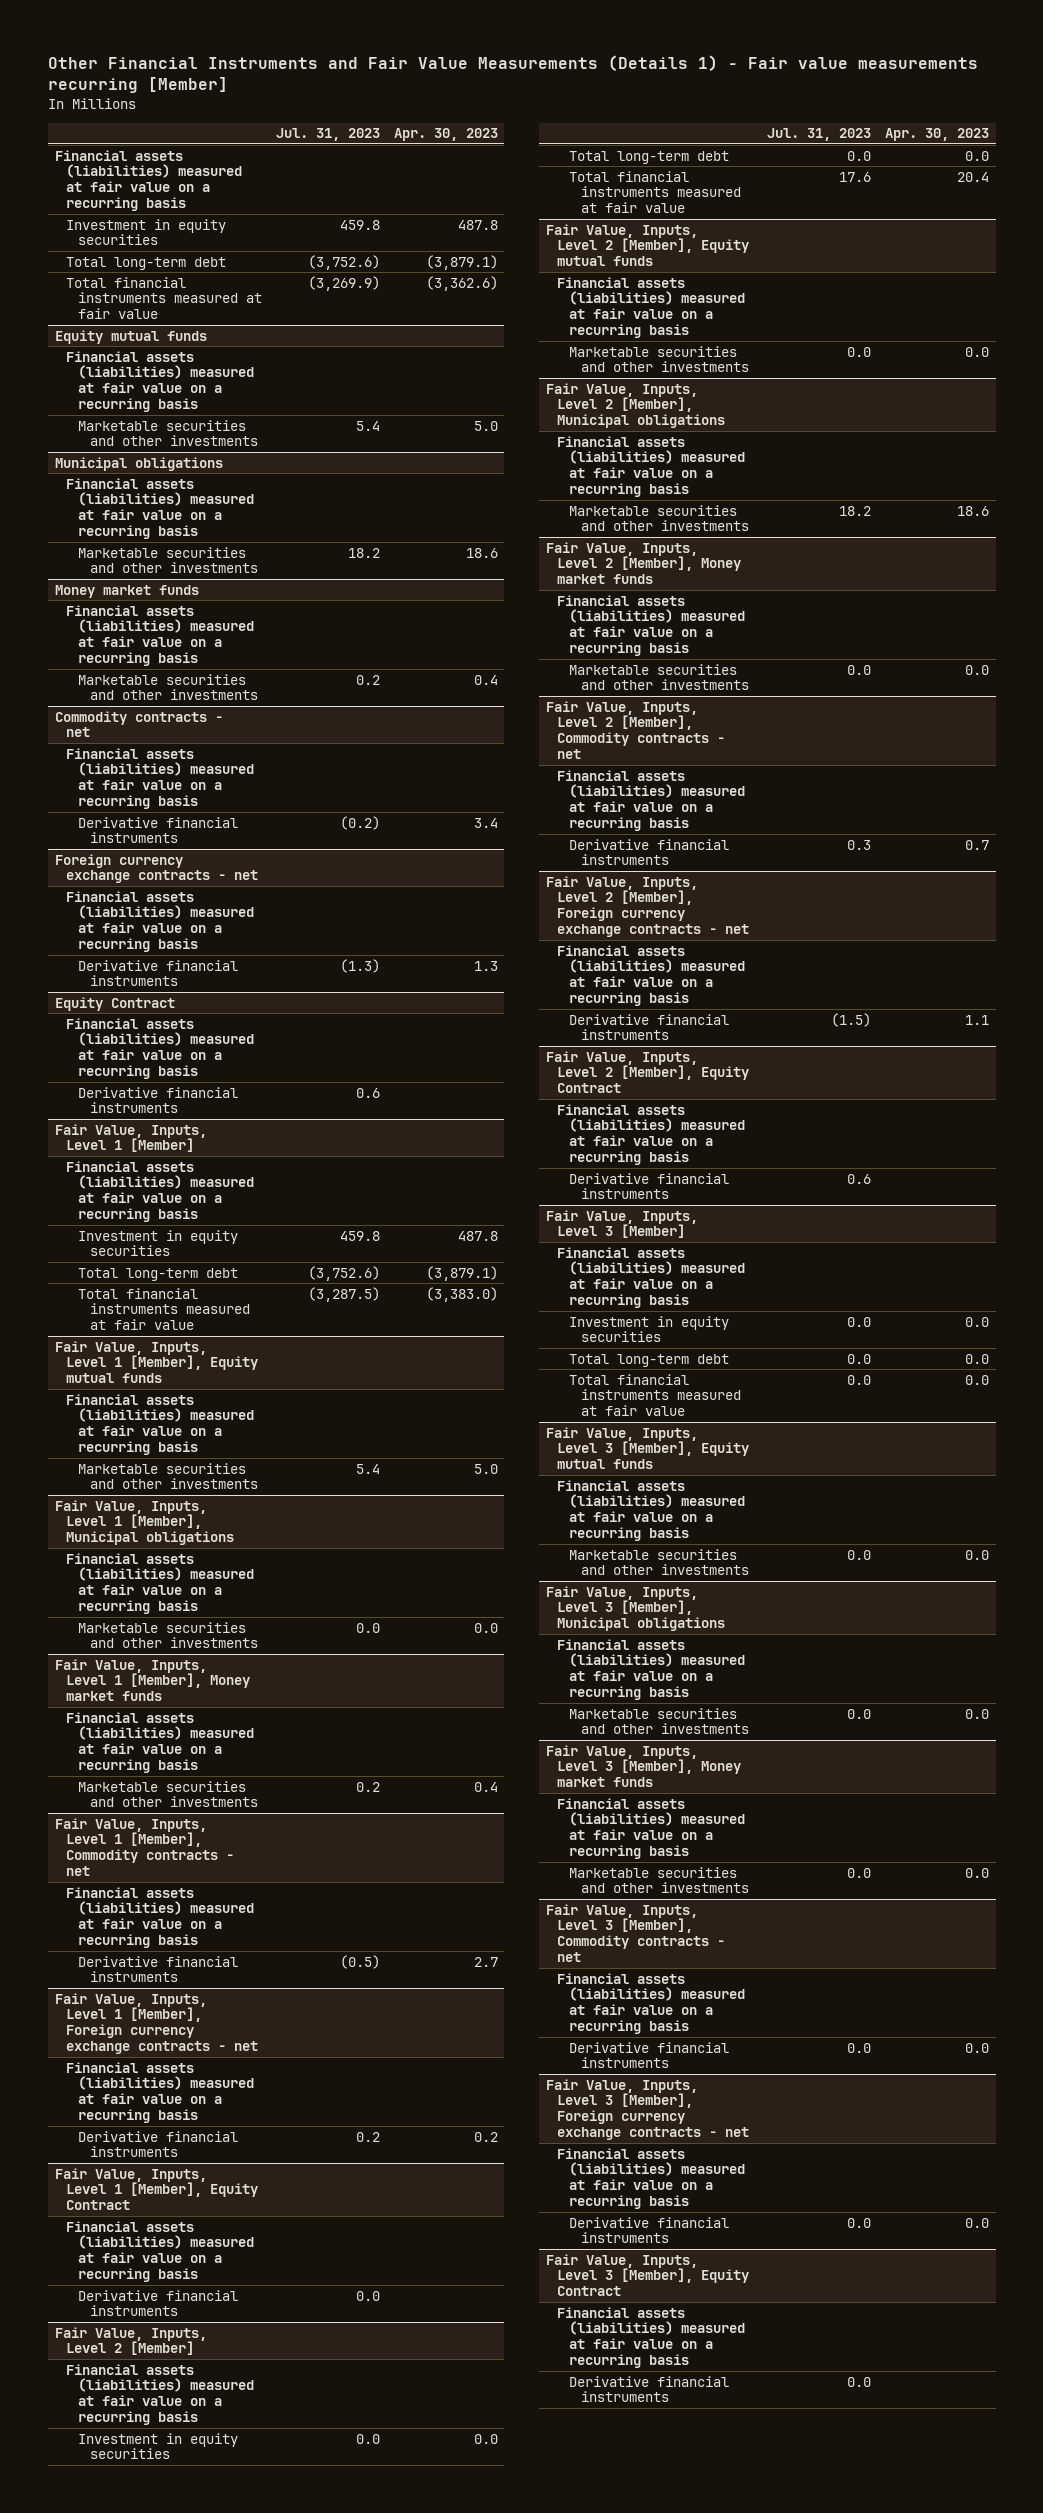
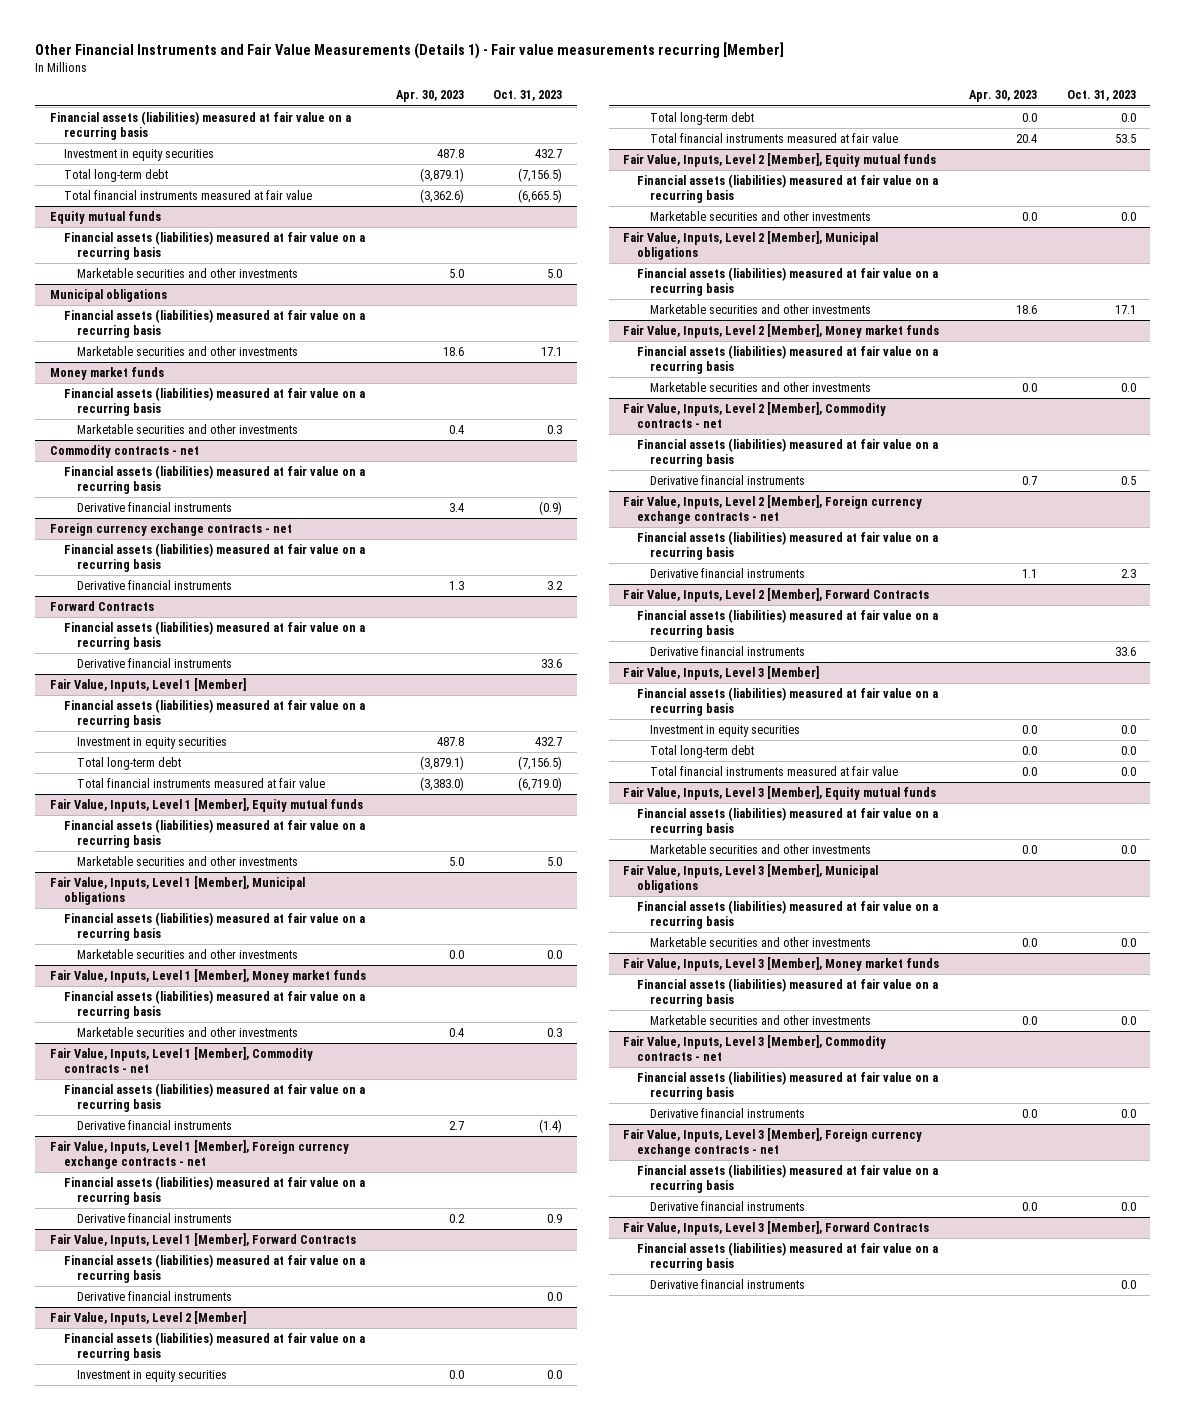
[275,128,380,142] Jul. 31, 2023 -> none
none -> [493,90,563,102] Oct. 31, 2023
[54,996,175,1011] Equity Contract -> [50,601,155,612] Forward Contracts
[54,2167,259,2211] Fair Value, Inputs, Level 1 [Member], Equity Contract -> [50,1233,357,1248] Fair Value, Inputs, Level 1 [Member], Forward Contracts
[545,1050,750,1094] Fair Value, Inputs, Level 2 [Member], Equity Contract -> [623,588,930,603] Fair Value, Inputs, Level 2 [Member], Forward Contracts
[545,2253,750,2297] Fair Value, Inputs, Level 3 [Member], Equity Contract -> [623,1221,930,1236] Fair Value, Inputs, Level 3 [Member], Forward Contracts

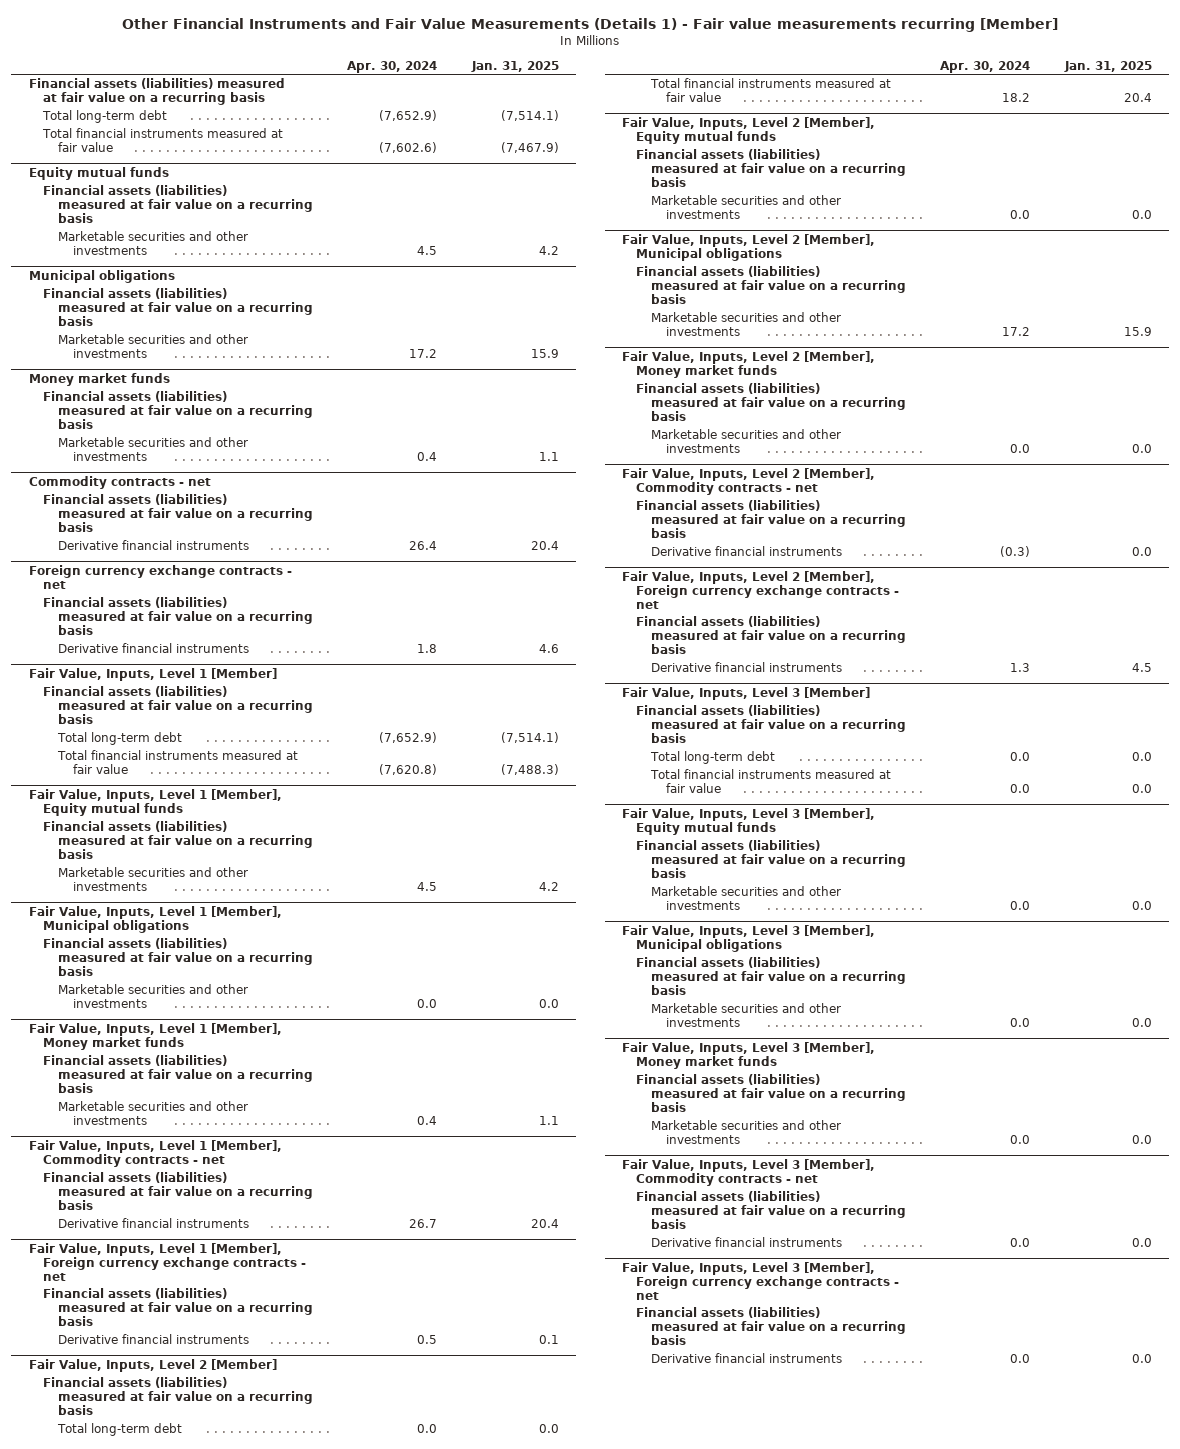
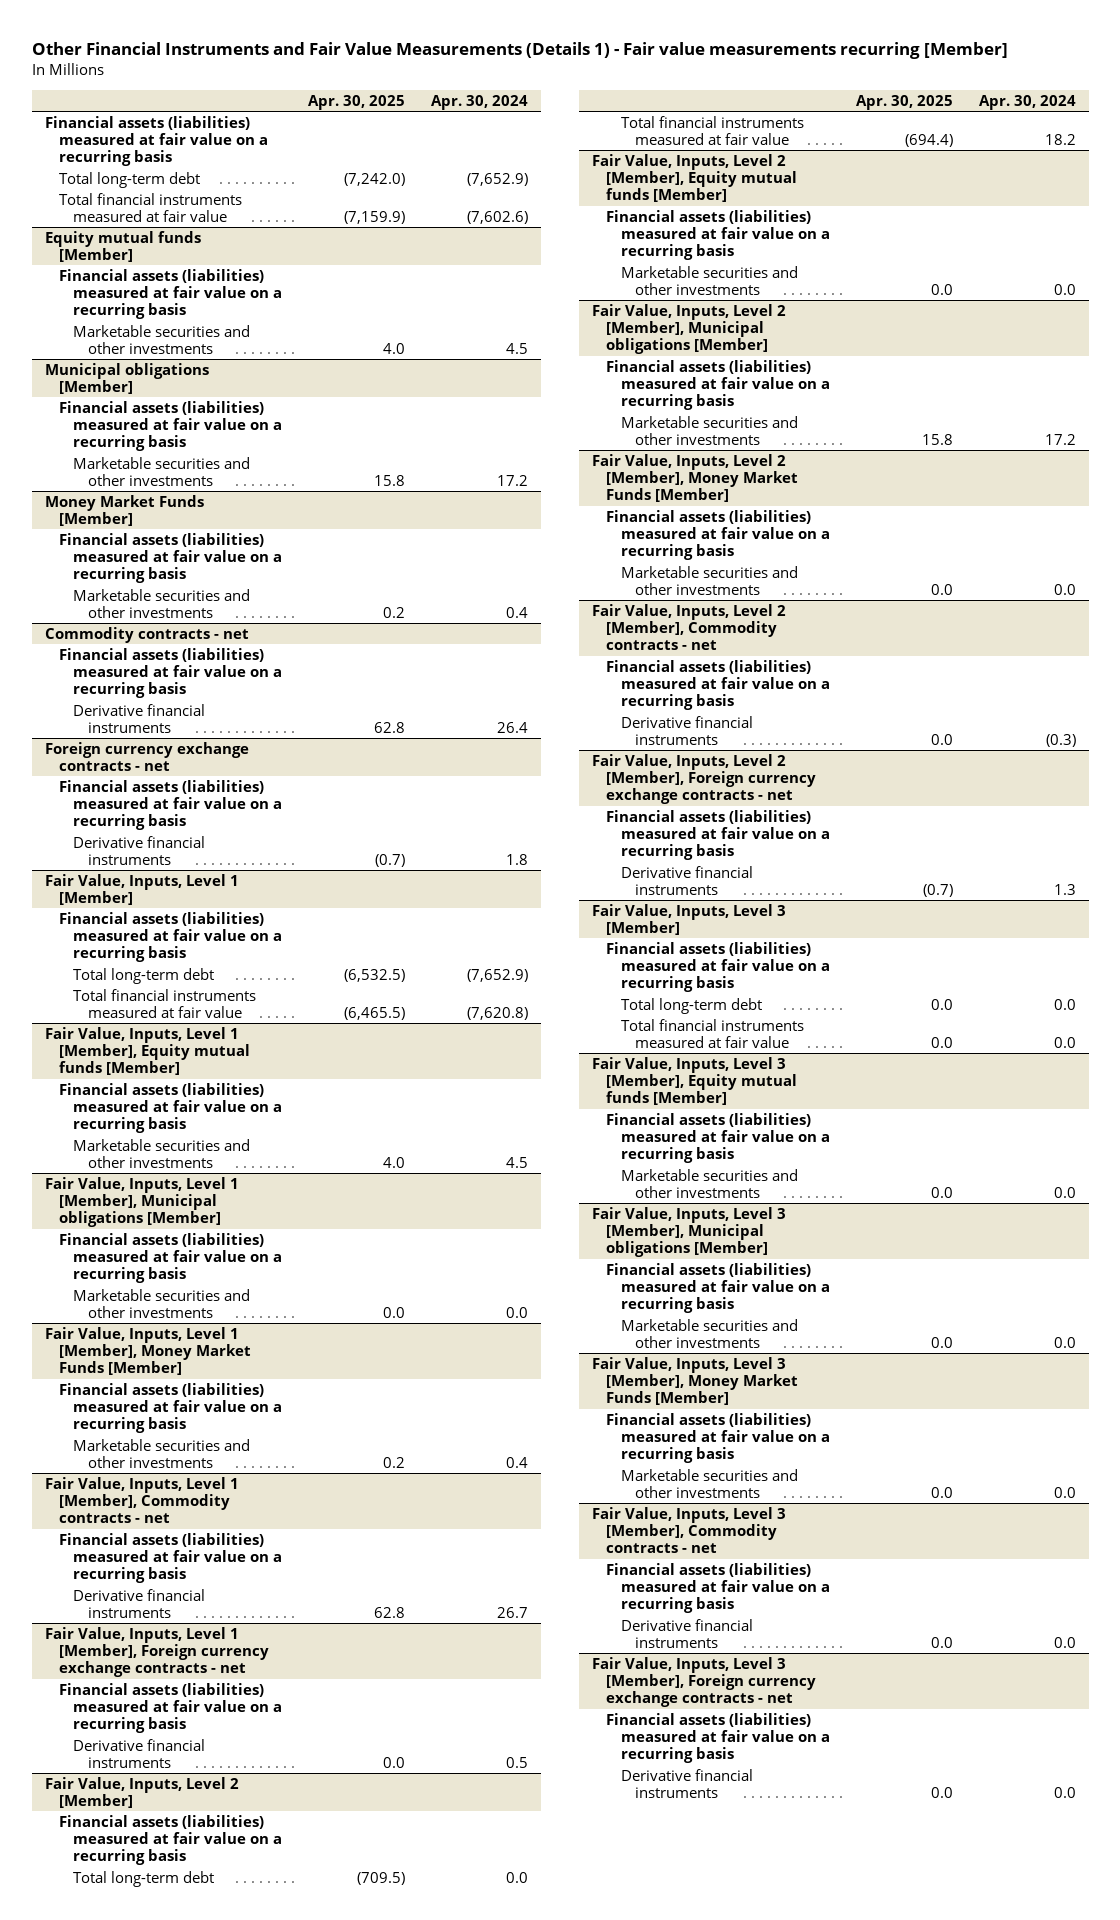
[470,60,559,72] Jan. 31, 2025 -> none
none -> [308,94,406,110] Apr. 30, 2025
[28,167,169,181] Equity mutual funds -> [44,230,201,263] Equity mutual funds [Member]
[28,270,175,284] Municipal obligations -> [44,362,209,395] Municipal obligations [Member]
[28,373,170,387] Money market funds -> [44,494,204,527] Money Market Funds [Member]
[28,789,282,816] Fair Value, Inputs, Level 1 [Member], Equity mutual funds -> [44,1026,251,1076] Fair Value, Inputs, Level 1 [Member], Equity mutual funds [Member]
[28,906,282,933] Fair Value, Inputs, Level 1 [Member], Municipal obligations -> [44,1176,239,1228] Fair Value, Inputs, Level 1 [Member], Municipal obligations [Member]
[28,1023,282,1050] Fair Value, Inputs, Level 1 [Member], Money market funds -> [44,1326,252,1376] Fair Value, Inputs, Level 1 [Member], Money Market Funds [Member]
[621,117,875,144] Fair Value, Inputs, Level 2 [Member], Equity mutual funds -> [591,153,798,203] Fair Value, Inputs, Level 2 [Member], Equity mutual funds [Member]
[621,234,875,261] Fair Value, Inputs, Level 2 [Member], Municipal obligations -> [591,303,786,355] Fair Value, Inputs, Level 2 [Member], Municipal obligations [Member]
[621,351,875,378] Fair Value, Inputs, Level 2 [Member], Money market funds -> [591,453,799,503] Fair Value, Inputs, Level 2 [Member], Money Market Funds [Member]
[621,808,875,835] Fair Value, Inputs, Level 3 [Member], Equity mutual funds -> [591,1056,798,1106] Fair Value, Inputs, Level 3 [Member], Equity mutual funds [Member]
[621,925,875,952] Fair Value, Inputs, Level 3 [Member], Municipal obligations -> [591,1206,786,1258] Fair Value, Inputs, Level 3 [Member], Municipal obligations [Member]
[621,1042,875,1069] Fair Value, Inputs, Level 3 [Member], Money market funds -> [591,1356,799,1406] Fair Value, Inputs, Level 3 [Member], Money Market Funds [Member]

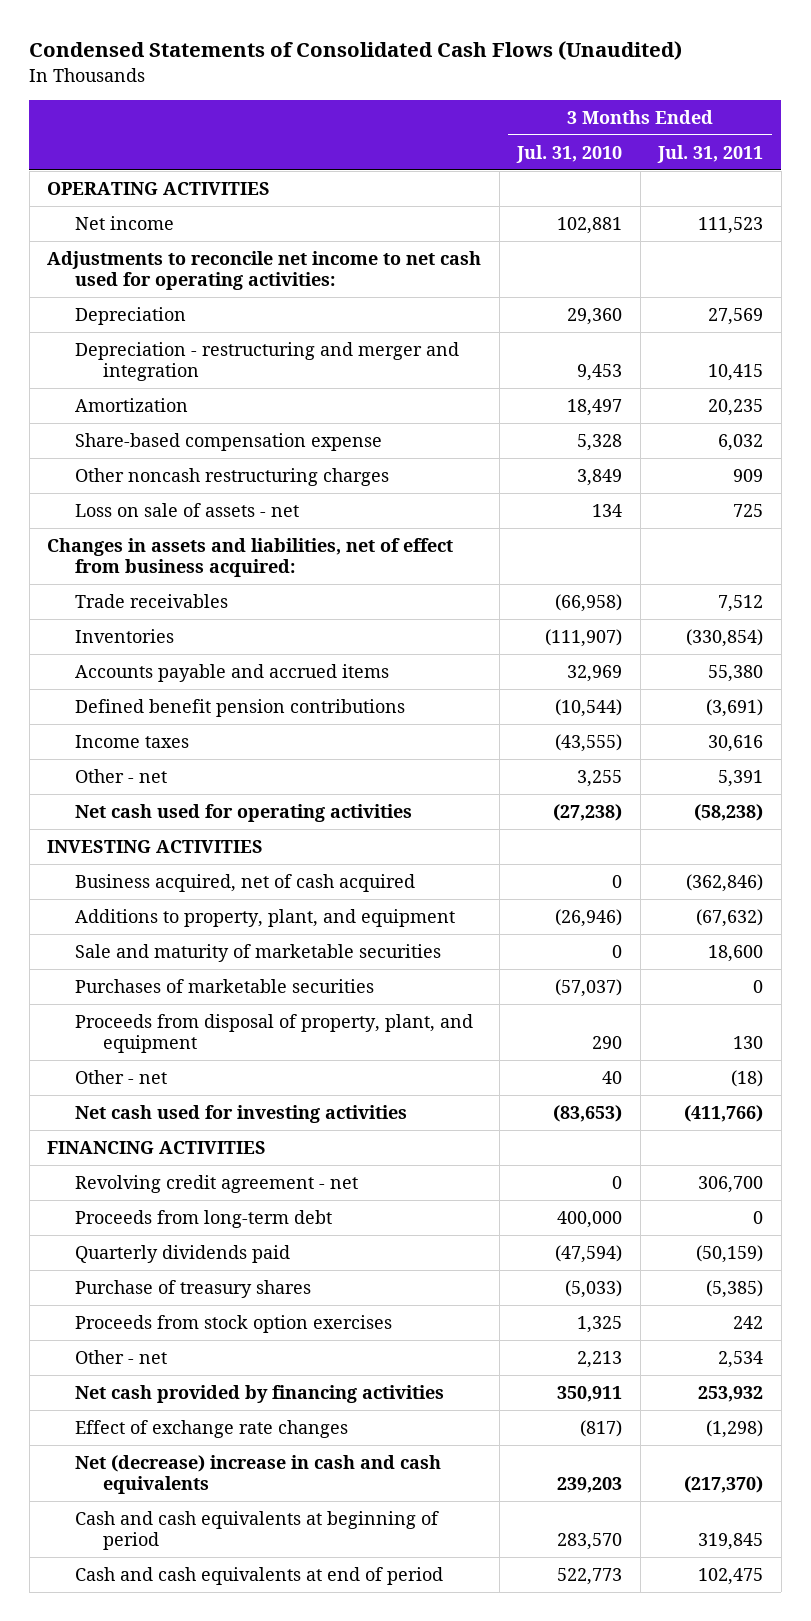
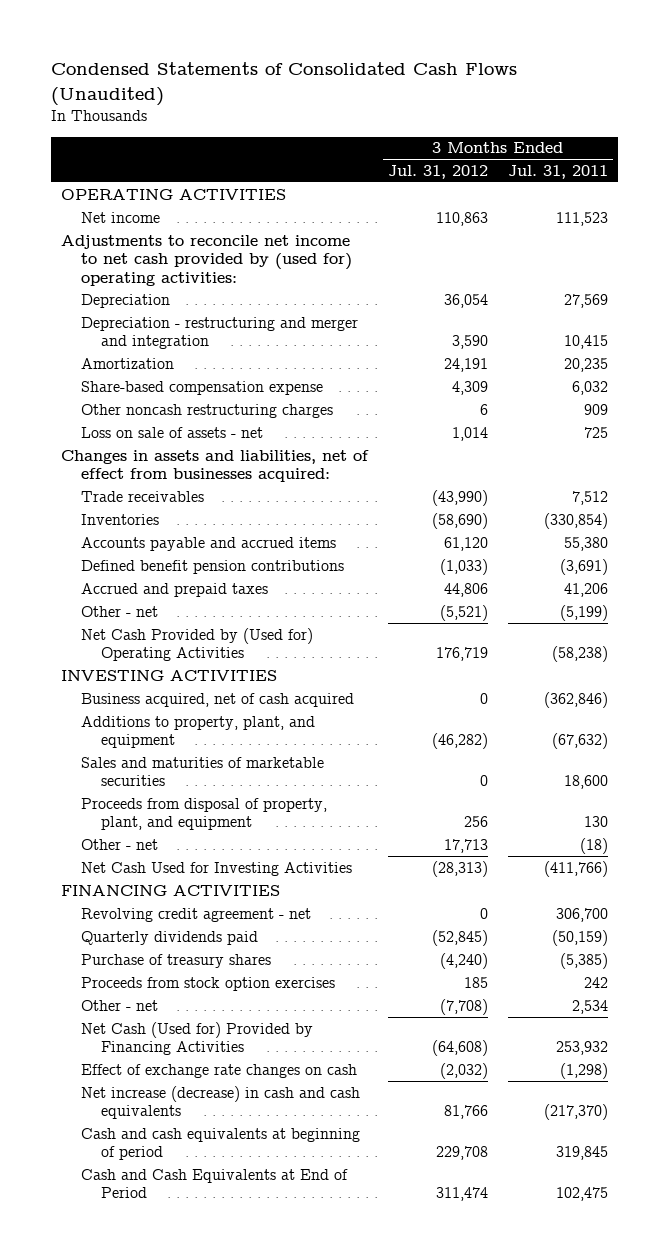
[516,144,623,163] Jul. 31, 2010 -> none
none -> [387,165,488,180] Jul. 31, 2012
[47,250,482,291] Adjustments to reconcile net income to net cash used for operating activities: -> [60,234,352,286] Adjustments to reconcile net income to net cash provided by (used for) operating activities:
[47,537,454,578] Changes in assets and liabilities, net of effect from business acquired: -> [60,449,369,483] Changes in assets and liabilities, net of effect from businesses acquired:
[75,734,190,748] Income taxes -> none
none -> [80,582,268,597] Accrued and prepaid taxes
[718,769,764,787] 5,391 -> [559,604,608,621] (5,199)
[75,803,413,822] Net cash used for operating activities -> [80,627,313,662] Net Cash Provided by (Used for) Operating Activities
[75,978,375,993] Purchases of marketable securities -> none
[75,943,442,962] Sale and maturity of marketable securities -> [80,756,324,787] Sales and maturities of marketable securities
[75,1104,408,1123] Net cash used for investing activities -> [80,861,352,876] Net Cash Used for Investing Activities
[75,1209,333,1228] Proceeds from long-term debt -> none
[75,1384,445,1403] Net cash provided by financing activities -> [80,1021,313,1056] Net Cash (Used for) Provided by Financing Activities
[75,1419,349,1438] Effect of exchange rate changes -> [80,1063,357,1078] Effect of exchange rate changes on cash
[75,1454,442,1495] Net (decrease) increase in cash and cash equivalents -> [80,1085,360,1120] Net increase (decrease) in cash and cash equivalents
[75,1566,444,1585] Cash and cash equivalents at end of period -> [80,1168,348,1199] Cash and Cash Equivalents at End of Period

